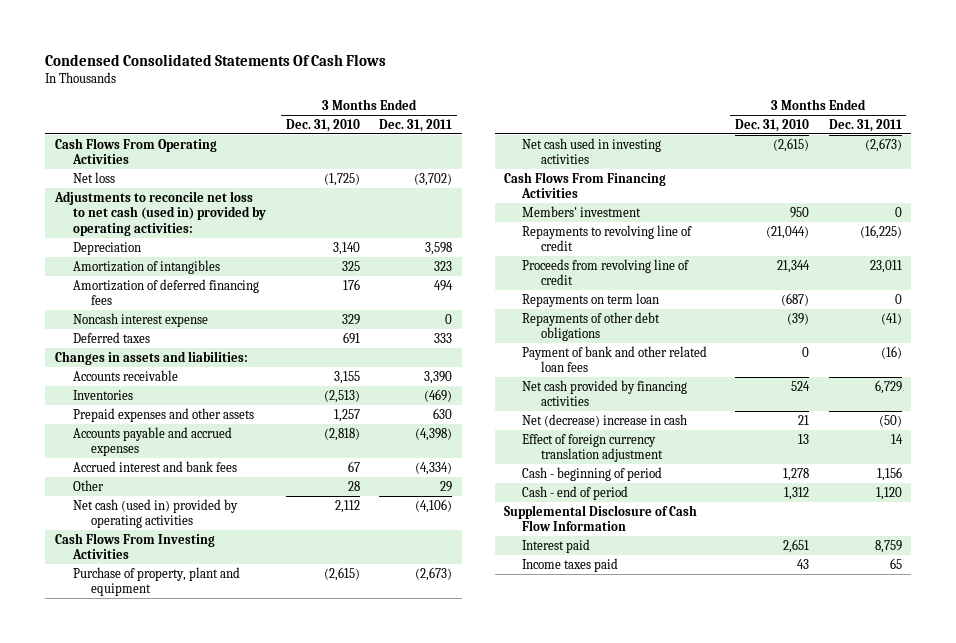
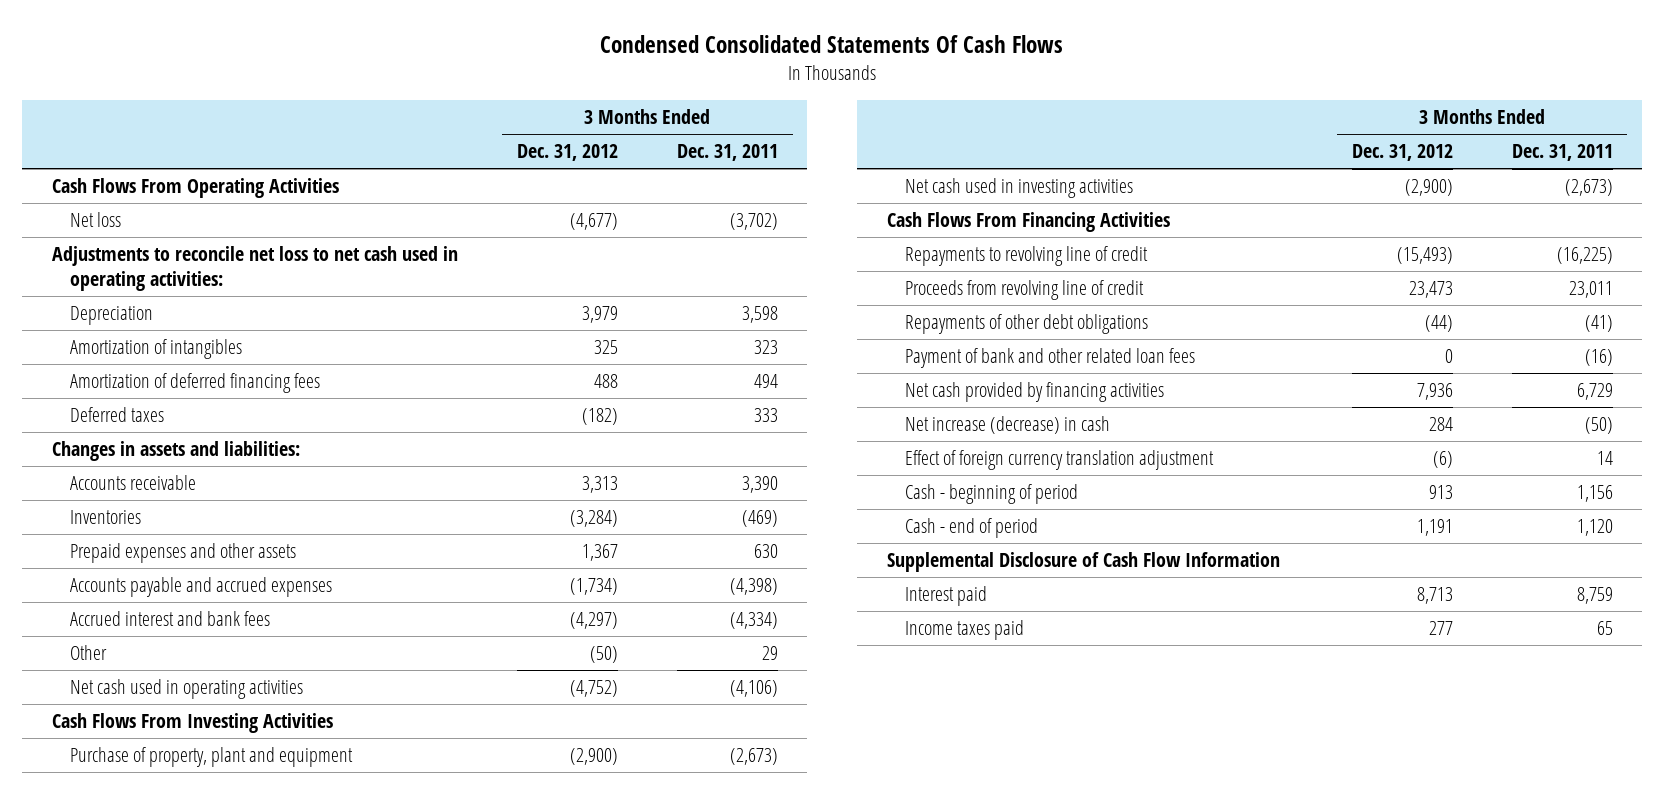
[285,119,360,133] Dec. 31, 2010 -> none
none -> [516,144,618,162] Dec. 31, 2012
[53,190,267,237] Adjustments to reconcile net loss to net cash (used in) provided by operating activities: -> [51,246,458,292] Adjustments to reconcile net loss to net cash used in operating activities:
[73,312,209,327] Noncash interest expense -> none
[73,498,239,529] Net cash (used in) provided by operating activities -> [70,679,304,700] Net cash used in operating activities
[522,205,642,217] Members' investment -> none
[522,292,660,307] Repayments on term loan -> none
[522,413,688,427] Net (decrease) increase in cash -> [904,416,1110,435] Net increase (decrease) in cash

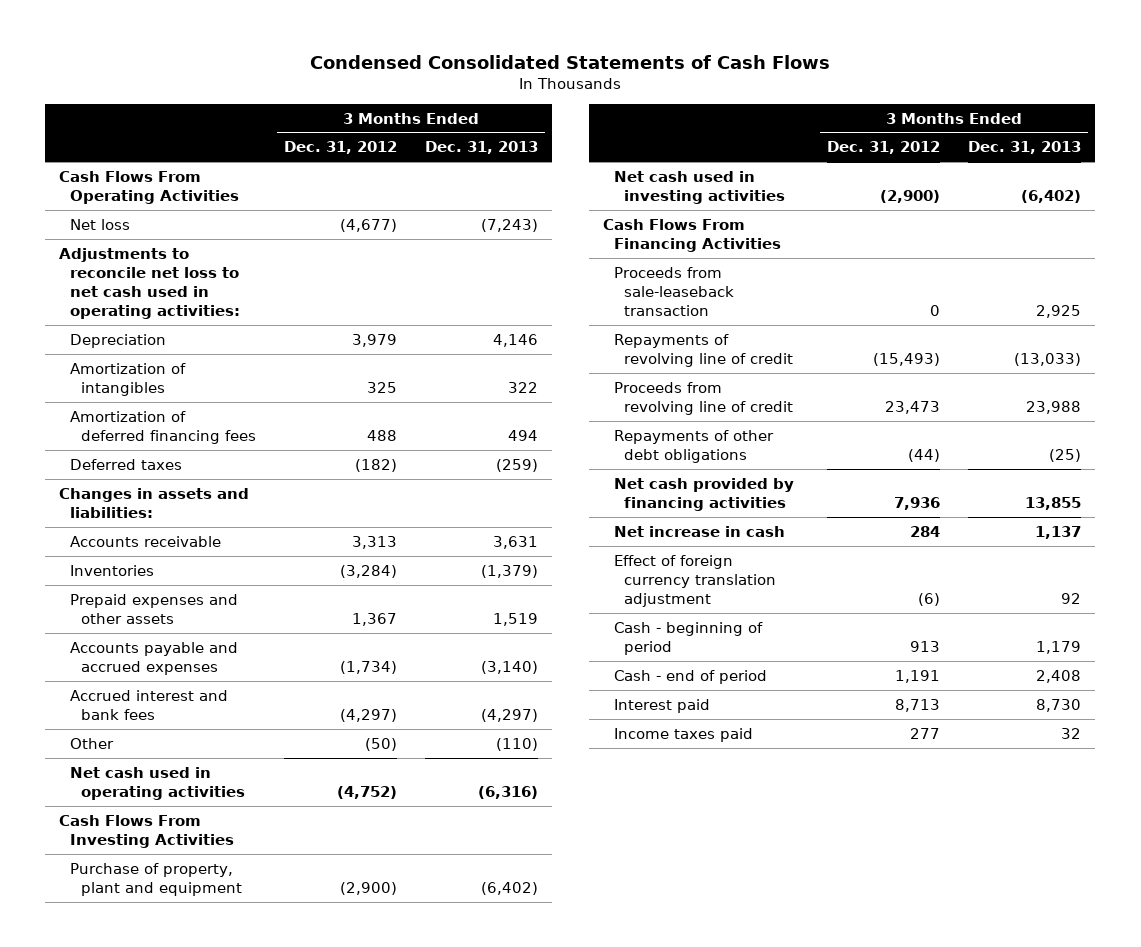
[600,35,1064,54] Condensed Consolidated Statements Of Cash Flows -> [310,54,831,69] Condensed Consolidated Statements of Cash Flows
[676,144,778,162] Dec. 31, 2011 -> none
none -> [424,141,538,155] Dec. 31, 2013
none -> [613,266,735,316] Proceeds from sale-leaseback transaction
[904,246,1148,267] Repayments to revolving line of credit -> [613,333,794,367] Repayments of revolving line of credit
[904,348,1195,369] Payment of bank and other related loan fees -> none
[904,416,1110,435] Net increase (decrease) in cash -> [613,525,785,537] Net increase in cash
[886,552,1280,573] Supplemental Disclosure of Cash Flow Information -> none

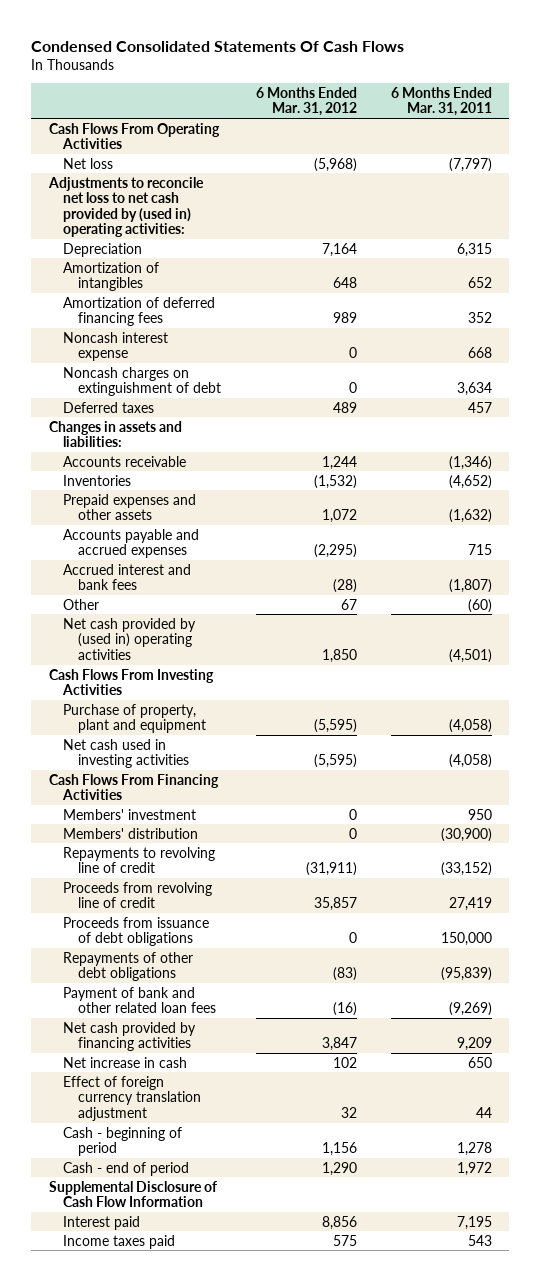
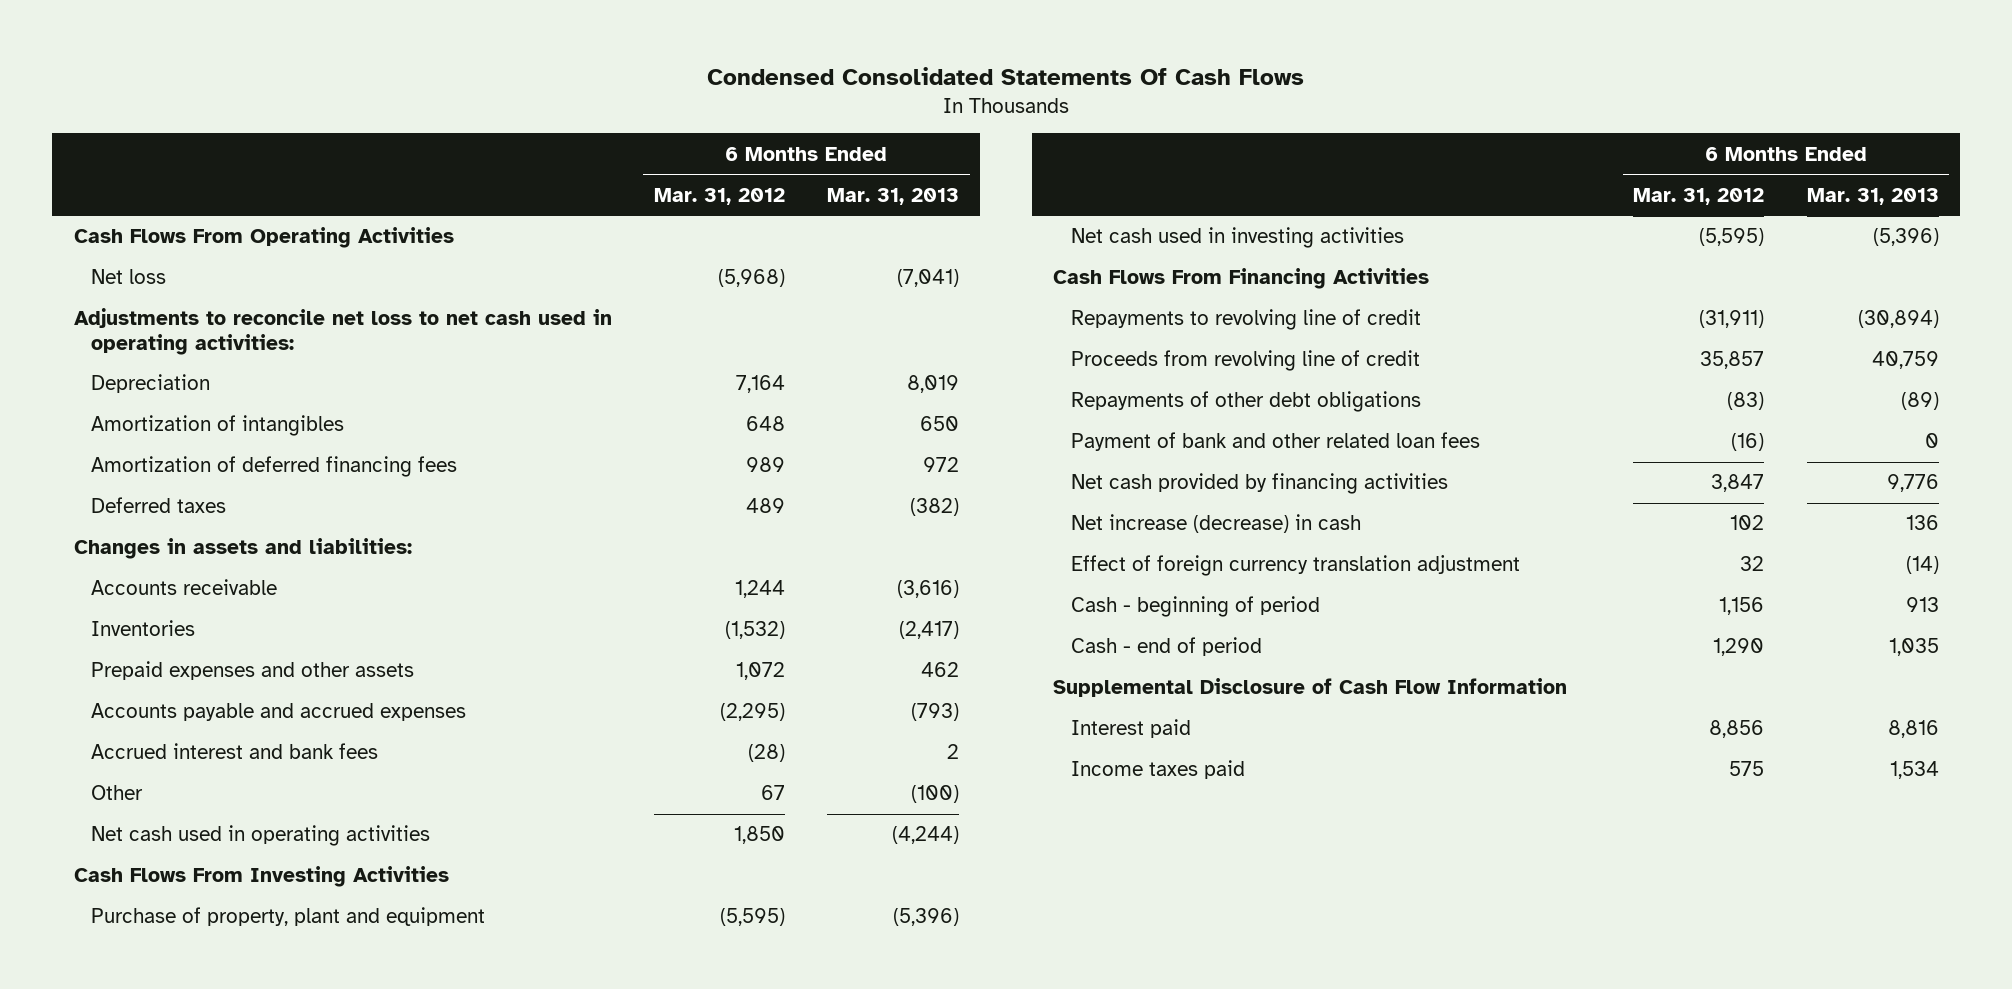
[391,86,493,117] 6 Months Ended Mar. 31, 2011 -> none
none -> [827,187,960,205] Mar. 31, 2013
[47,176,204,238] Adjustments to reconcile net loss to net cash provided by (used in) operating activities: -> [73,308,612,355] Adjustments to reconcile net loss to net cash used in operating activities:
[63,331,169,362] Noncash interest expense -> none
[63,366,222,397] Noncash charges on extinguishment of debt -> none
[63,617,197,660] Net cash provided by (used in) operating activities -> [91,825,431,847] Net cash used in operating activities
[63,808,197,820] Members' investment -> none
[63,827,199,839] Members' distribution -> none
[63,916,210,947] Proceeds from issuance of debt obligations -> none
[63,1056,188,1068] Net increase in cash -> [1070,514,1361,534] Net increase (decrease) in cash

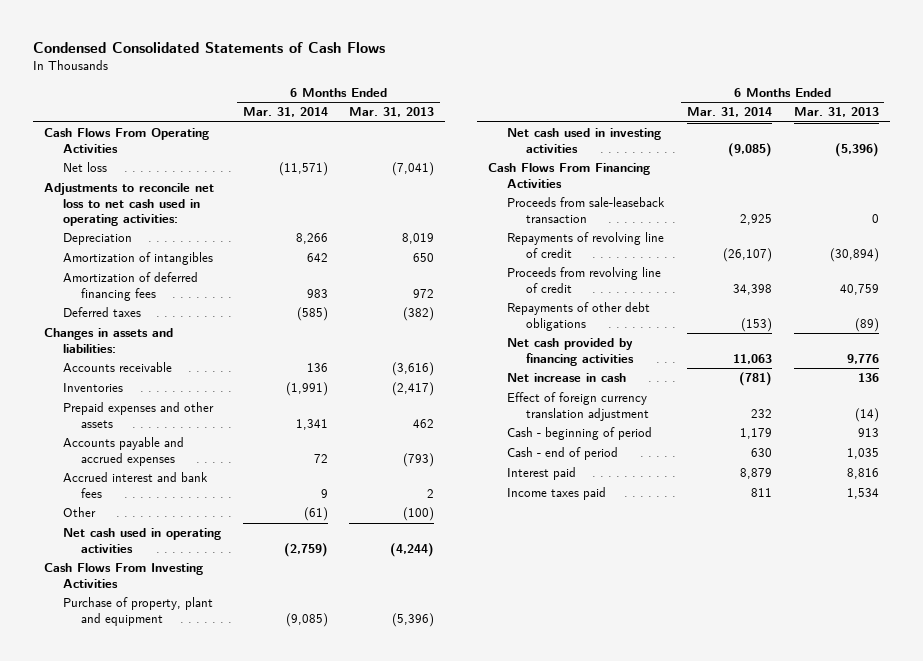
[707,66,1305,85] Condensed Consolidated Statements Of Cash Flows -> [33,41,386,53] Condensed Consolidated Statements of Cash Flows
[653,187,785,205] Mar. 31, 2012 -> none
none -> [242,107,328,118] Mar. 31, 2014
none -> [506,197,665,223] Proceeds from sale-leaseback transaction
[1070,309,1421,331] Repayments to revolving line of credit -> [506,232,664,258] Repayments of revolving line of credit
[1070,432,1480,452] Payment of bank and other related loan fees -> none
[1070,514,1361,534] Net increase (decrease) in cash -> [506,373,626,383] Net increase in cash
[1053,678,1568,698] Supplemental Disclosure of Cash Flow Information -> none

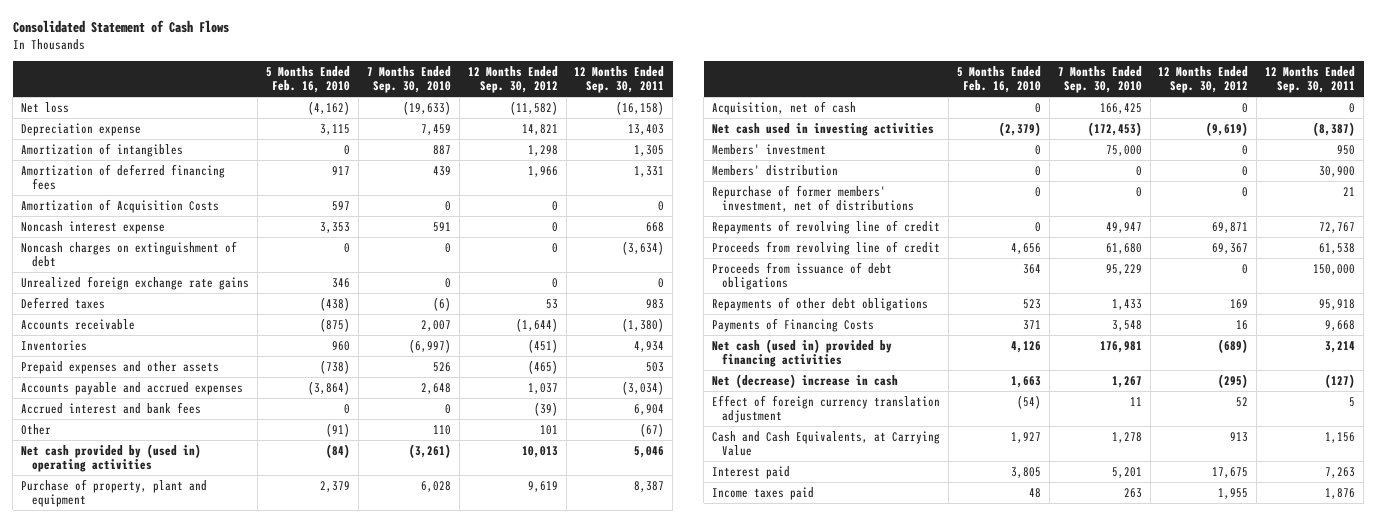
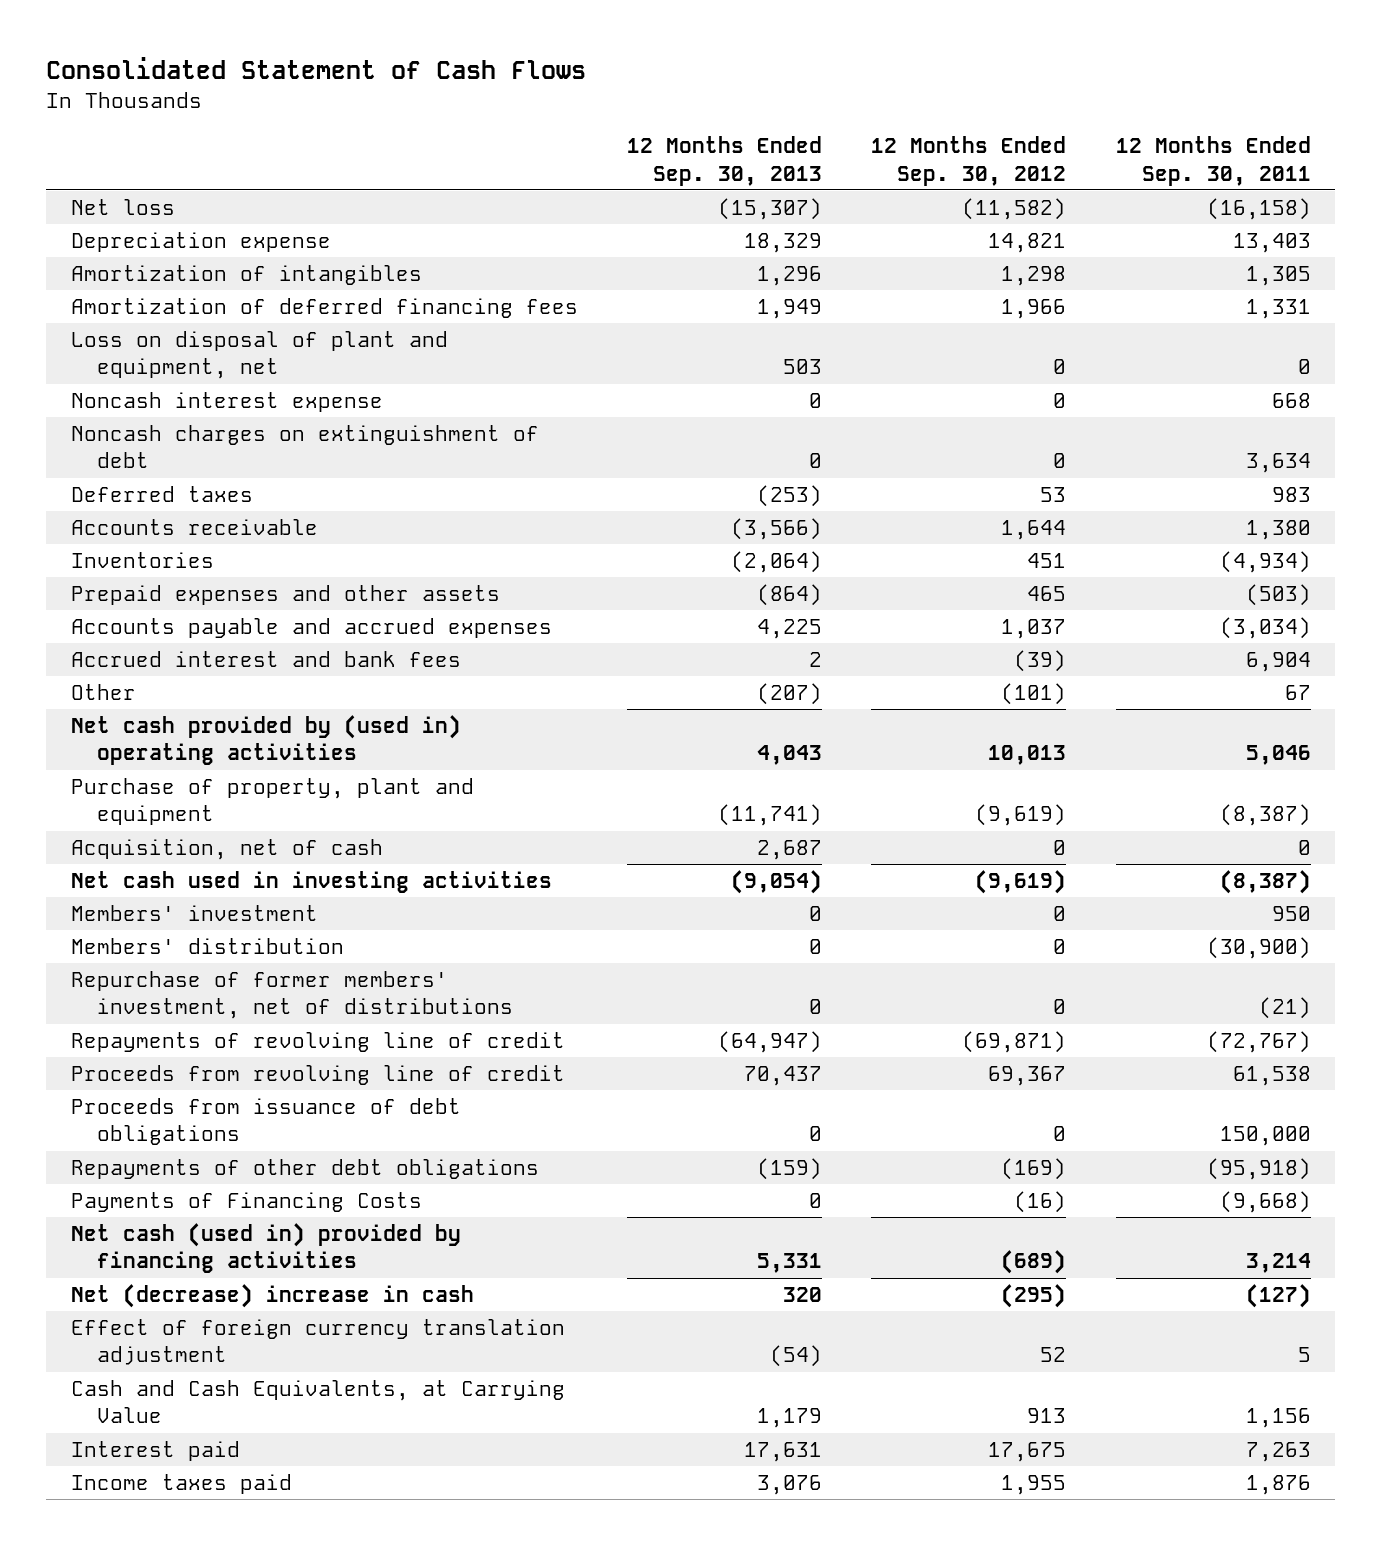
[266,65,351,94] 5 Months Ended Feb. 16, 2010 -> none
[366,65,451,94] 7 Months Ended Sep. 30, 2010 -> none
none -> [627,136,823,186] 12 Months Ended Sep. 30, 2013
[21,198,220,213] Amortization of Acquisition Costs -> none
none -> [70,331,448,380] Loss on disposal of plant and equipment, net
[21,275,250,290] Unrealized foreign exchange rate gains -> none
[622,240,665,255] (3,634) -> [1245,453,1311,474] 3,634
[515,317,558,332] (1,644) -> [1001,520,1067,541] 1,644
[622,317,665,332] (1,380) -> [1245,520,1311,541] 1,380
[527,338,558,353] (451) -> [1027,553,1067,569] 451
[634,340,665,352] 4,934 -> [1219,551,1311,574] (4,934)
[527,359,558,374] (465) -> [1027,586,1067,602] 465
[646,361,665,372] 503 -> [1245,584,1311,607] (503)
[539,424,558,435] 101 -> [1001,683,1067,706] (101)
[640,422,665,437] (67) -> [1284,685,1311,701] 67
[527,480,558,492] 9,619 -> [975,804,1067,827] (9,619)
[634,480,665,492] 8,387 -> [1219,804,1311,827] (8,387)
[1319,165,1356,177] 30,900 -> [1206,937,1311,960] (30,900)
[1343,186,1356,196] 21 -> [1258,997,1311,1020] (21)
[1212,221,1249,233] 69,871 -> [962,1031,1067,1054] (69,871)
[1319,221,1356,233] 72,767 -> [1206,1031,1311,1054] (72,767)
[1230,298,1249,309] 169 -> [1001,1158,1067,1181] (169)
[1319,298,1356,310] 95,918 -> [1206,1158,1311,1181] (95,918)
[1236,319,1249,330] 16 -> [1014,1191,1067,1214] (16)
[1325,319,1356,331] 9,668 -> [1219,1191,1311,1214] (9,668)

